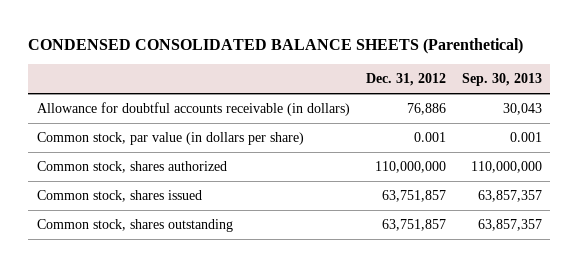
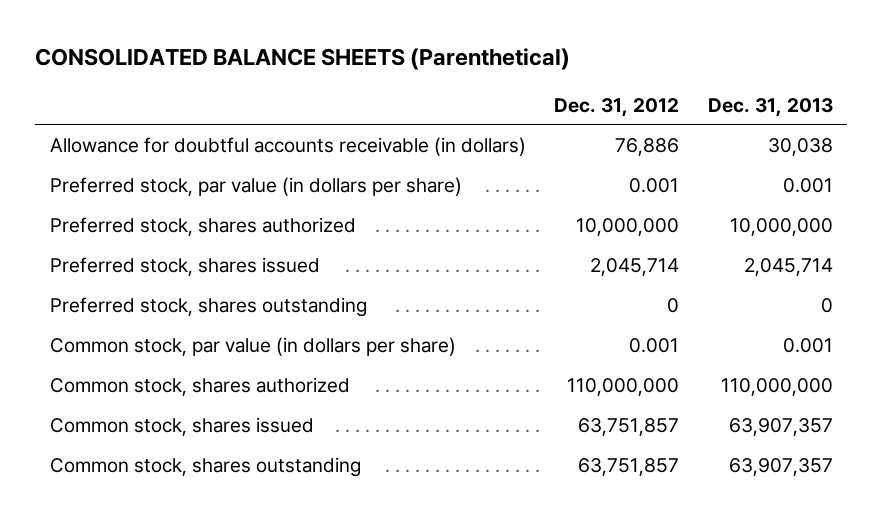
[28,38,524,55] CONDENSED CONSOLIDATED BALANCE SHEETS (Parenthetical) -> [35,48,571,71] CONSOLIDATED BALANCE SHEETS (Parenthetical)
[462,73,543,87] Sep. 30, 2013 -> none
none -> [707,97,833,117] Dec. 31, 2013
none -> [49,176,462,196] Preferred stock, par value (in dollars per share)
none -> [49,216,356,236] Preferred stock, shares authorized
none -> [49,256,320,276] Preferred stock, shares issued
none -> [49,296,367,317] Preferred stock, shares outstanding

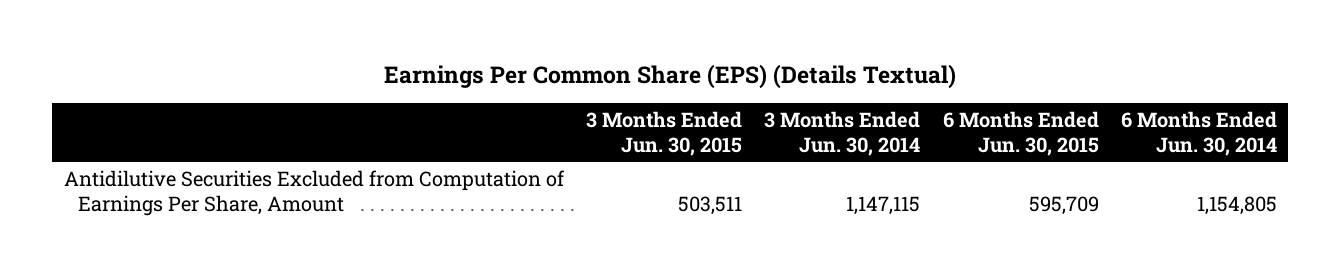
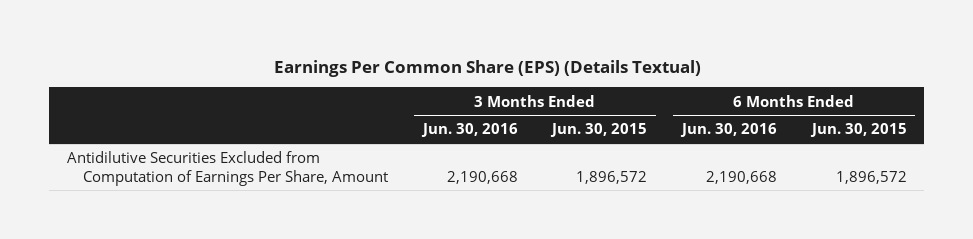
[764,110,921,156] 3 Months Ended Jun. 30, 2014 -> none
[1120,110,1277,156] 6 Months Ended Jun. 30, 2014 -> none
none -> [420,123,518,138] Jun. 30, 2016
none -> [679,123,777,138] Jun. 30, 2016
[677,195,742,215] 503,511 -> [576,170,648,184] 1,896,572
[1028,195,1099,215] 595,709 -> [835,170,907,184] 1,896,572

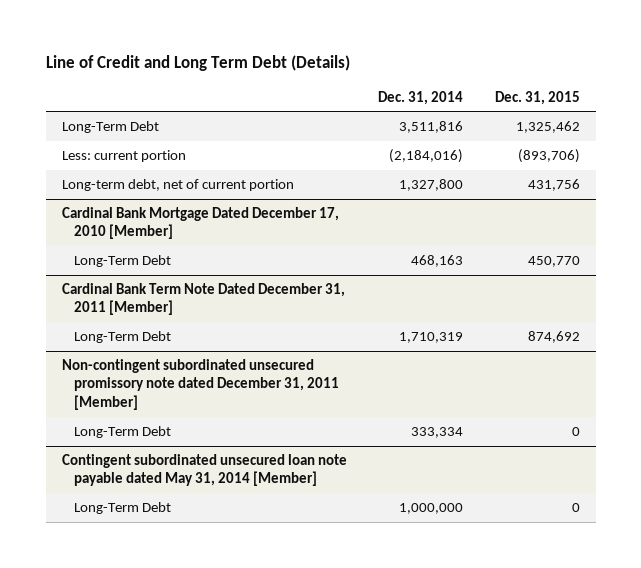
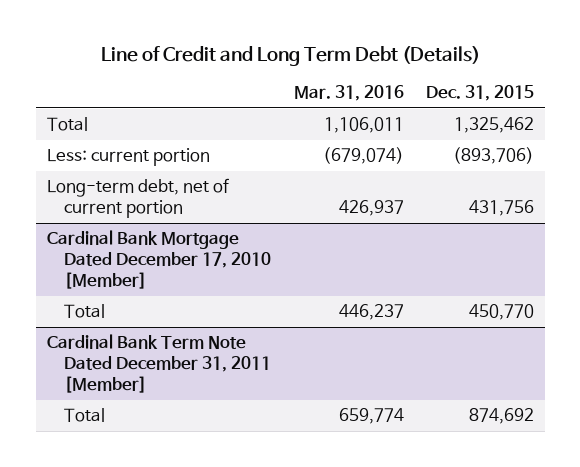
[378,90,464,105] Dec. 31, 2014 -> none
none -> [293,85,404,102] Mar. 31, 2016
[61,121,159,134] Long-Term Debt -> [46,117,88,132] Total
[74,255,172,268] Long-Term Debt -> [64,304,106,319] Total
[61,359,340,410] Non-contingent subordinated unsecured promissory note dated December 31, 2011 [Member] -> none
[74,426,172,439] Long-Term Debt -> none
[61,454,347,487] Contingent subordinated unsecured loan note payable dated May 31, 2014 [Member] -> none
[74,502,172,515] Long-Term Debt -> none
[74,331,172,344] Long-Term Debt -> [64,408,106,423] Total

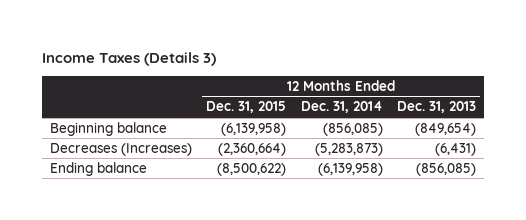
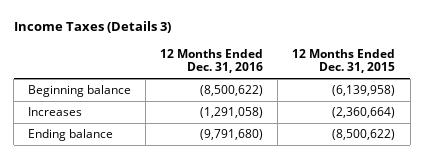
[300,101,383,114] Dec. 31, 2014 -> none
[397,101,477,114] Dec. 31, 2013 -> none
none -> [160,48,264,74] 12 Months Ended Dec. 31, 2016
[49,142,192,156] Decreases (Increases) -> [28,106,83,116] Increases

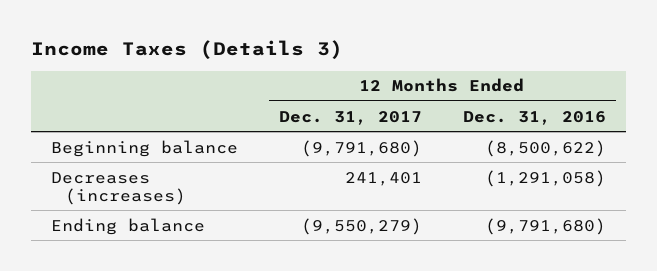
[292,48,396,74] 12 Months Ended Dec. 31, 2015 -> none
none -> [279,110,423,125] Dec. 31, 2017
[28,106,83,116] Increases -> [51,171,187,205] Decreases (increases)

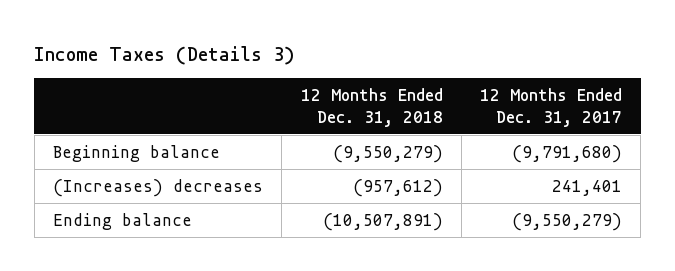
[462,110,606,125] Dec. 31, 2016 -> none
none -> [300,87,443,128] 12 Months Ended Dec. 31, 2018
[51,171,187,205] Decreases (increases) -> [53,178,264,197] (Increases) decreases

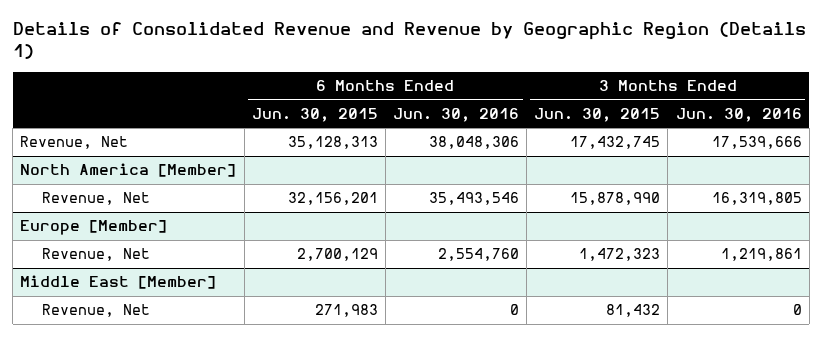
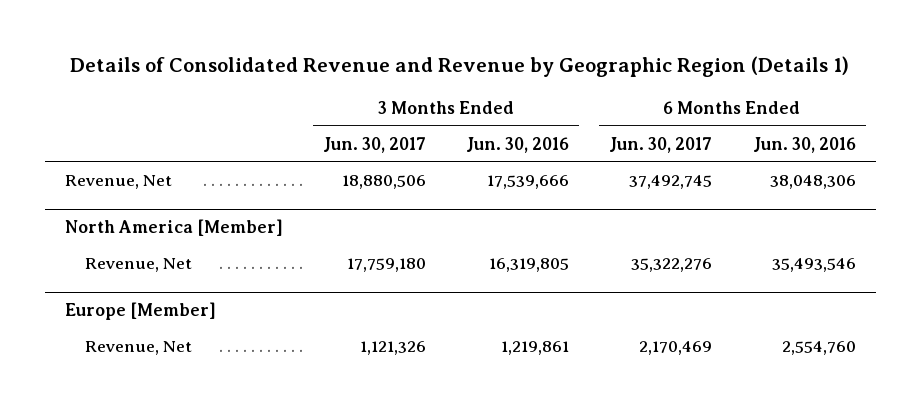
[251,107,378,122] Jun. 30, 2015 -> none
[534,107,661,122] Jun. 30, 2015 -> none
none -> [323,136,427,153] Jun. 30, 2017
none -> [609,136,713,153] Jun. 30, 2017
[20,275,217,290] Middle East [Member] -> none
[42,304,151,318] Revenue, Net -> none

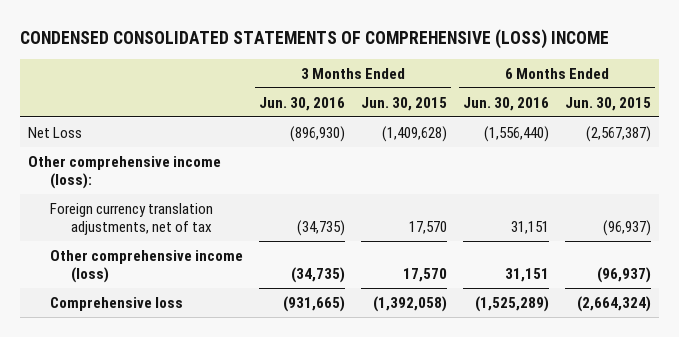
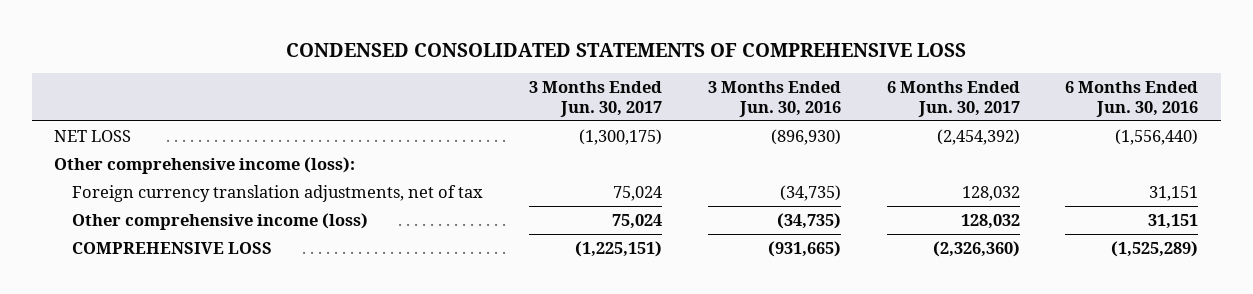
[20,28,610,49] CONDENSED CONSOLIDATED STATEMENTS OF COMPREHENSIVE (LOSS) INCOME -> [286,42,967,57] CONDENSED CONSOLIDATED STATEMENTS OF COMPREHENSIVE LOSS
[360,96,447,111] Jun. 30, 2015 -> none
[564,96,651,111] Jun. 30, 2015 -> none
none -> [528,80,662,118] 3 Months Ended Jun. 30, 2017
none -> [886,80,1020,118] 6 Months Ended Jun. 30, 2017
[28,126,83,138] Net Loss -> [54,129,132,142] NET LOSS
[49,296,183,311] Comprehensive loss -> [72,241,273,254] COMPREHENSIVE LOSS

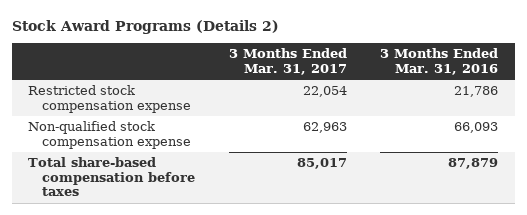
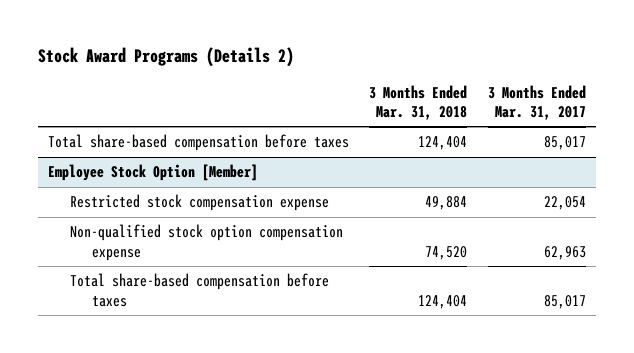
[380,48,499,75] 3 Months Ended Mar. 31, 2016 -> none
none -> [369,84,468,121] 3 Months Ended Mar. 31, 2018
none -> [47,134,349,152] Total share-based compensation before taxes
none -> [47,164,258,182] Employee Stock Option [Member]
[28,121,192,149] Non-qualified stock compensation expense -> [70,224,344,261] Non-qualified stock option compensation expense

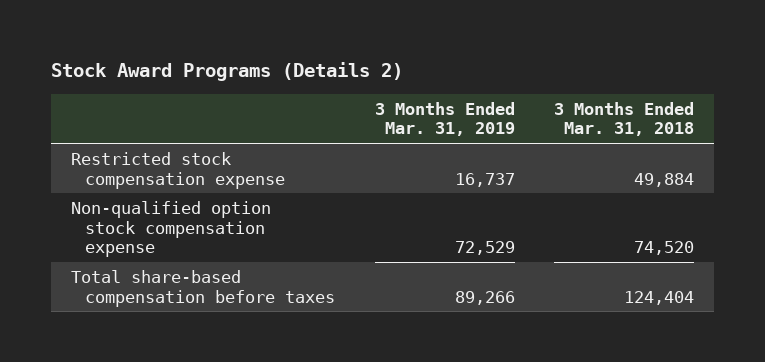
[487,84,586,121] 3 Months Ended Mar. 31, 2017 -> none
none -> [374,101,515,137] 3 Months Ended Mar. 31, 2019
[47,134,349,152] Total share-based compensation before taxes -> none
[47,164,258,182] Employee Stock Option [Member] -> none
[70,224,344,261] Non-qualified stock option compensation expense -> [70,200,271,258] Non-qualified option stock compensation expense

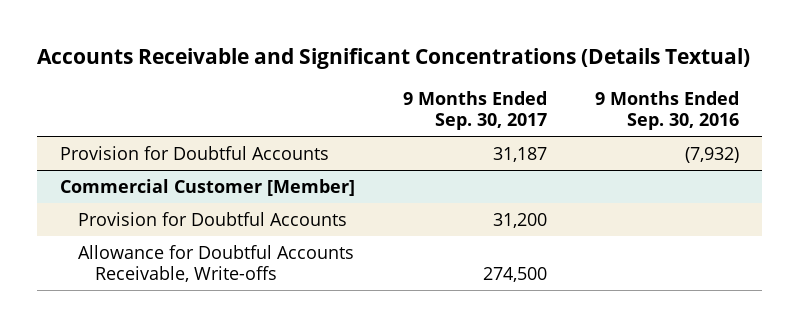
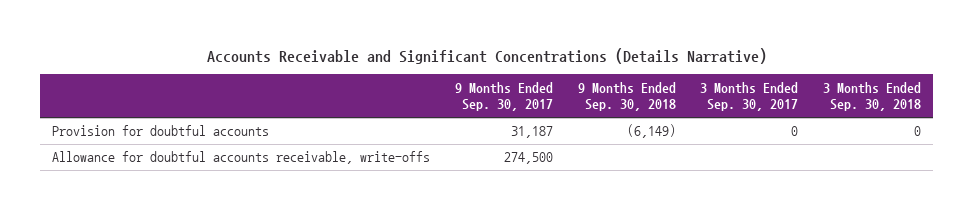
[36,48,750,70] Accounts Receivable and Significant Concentrations (Details Textual) -> [206,47,767,64] Accounts Receivable and Significant Concentrations (Details Narrative)
[594,90,739,130] 9 Months Ended Sep. 30, 2016 -> none
none -> [577,81,676,112] 9 Months Ended Sep. 30, 2018
none -> [700,81,799,112] 3 Months Ended Sep. 30, 2017
none -> [823,81,922,112] 3 Months Ended Sep. 30, 2018
[60,178,356,196] Commercial Customer [Member] -> none
[77,211,347,226] Provision for Doubtful Accounts -> none
[60,145,330,160] Provision for Doubtful Accounts -> [52,125,270,137] Provision for doubtful accounts
[77,244,354,283] Allowance for Doubtful Accounts Receivable, Write-offs -> [52,151,431,165] Allowance for doubtful accounts receivable, write-offs

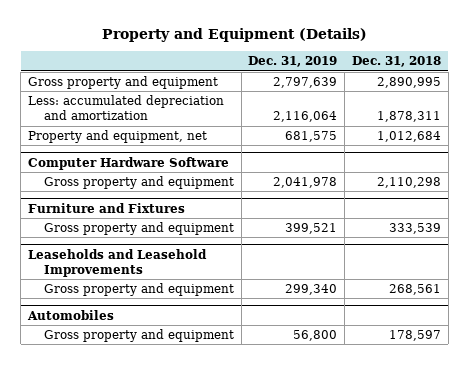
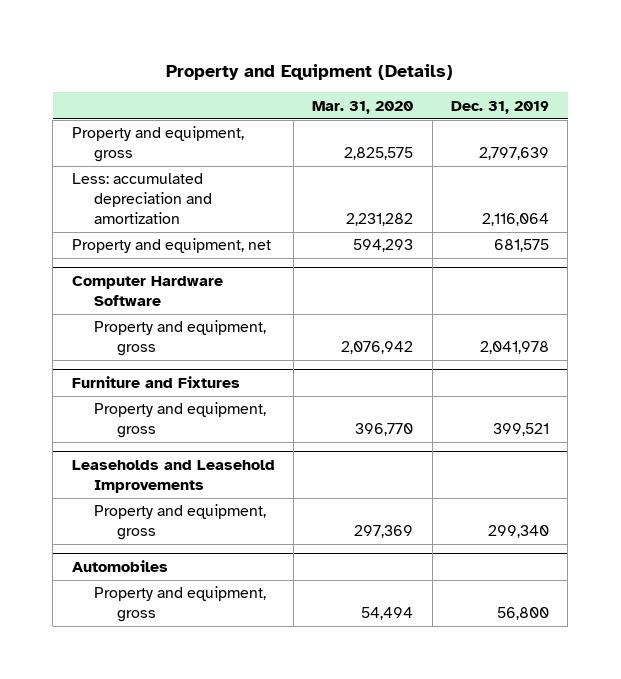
[352,56,442,68] Dec. 31, 2018 -> none
none -> [312,100,414,114] Mar. 31, 2020
[28,76,219,90] Gross property and equipment -> [71,126,244,163] Property and equipment, gross
[43,176,234,190] Gross property and equipment -> [94,320,267,357] Property and equipment, gross
[43,222,234,236] Gross property and equipment -> [94,402,267,439] Property and equipment, gross
[43,283,234,297] Gross property and equipment -> [94,504,267,541] Property and equipment, gross
[43,329,234,343] Gross property and equipment -> [94,586,267,623] Property and equipment, gross

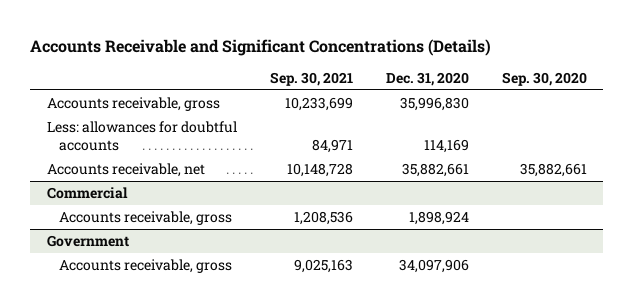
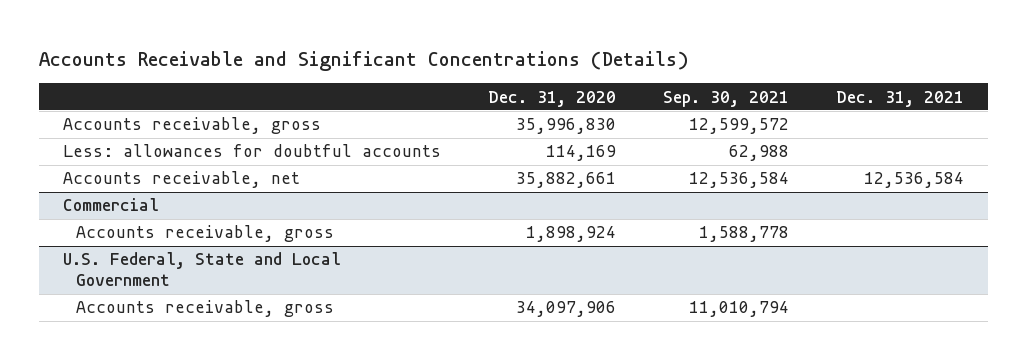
[501,71,587,86] Sep. 30, 2020 -> none
none -> [836,90,965,107] Dec. 31, 2021
[284,96,353,111] 10,233,699 -> [689,118,790,135] 12,599,572
[311,138,353,153] 84,971 -> [729,145,790,162] 62,988
[286,162,353,177] 10,148,728 -> [689,172,790,189] 12,536,584
[293,210,353,225] 1,208,536 -> [699,226,790,243] 1,588,778
[46,234,129,247] Government -> [62,252,341,287] U.S. Federal, State and Local Government
[293,258,353,273] 9,025,163 -> [689,301,790,318] 11,010,794

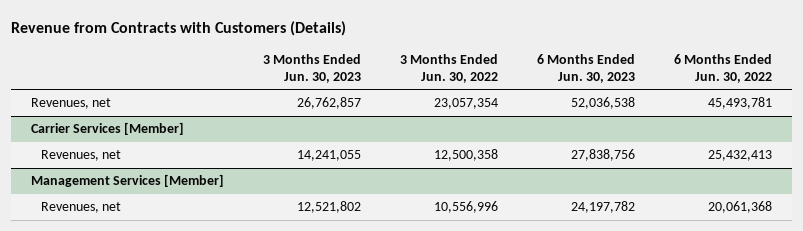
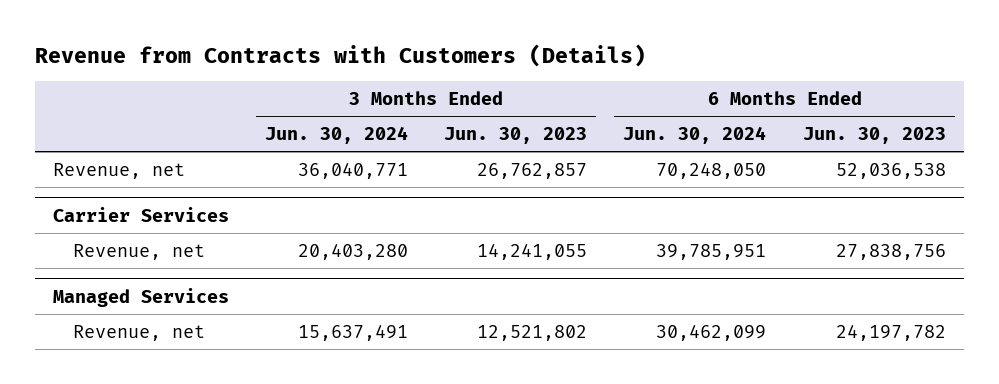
[400,54,499,83] 3 Months Ended Jun. 30, 2022 -> none
[674,54,773,83] 6 Months Ended Jun. 30, 2022 -> none
none -> [265,126,409,145] Jun. 30, 2024
none -> [623,126,767,145] Jun. 30, 2024
[30,174,224,188] Management Services [Member] -> none
[30,98,111,110] Revenues, net -> [52,162,185,179] Revenue, net
[30,122,184,136] Carrier Services [Member] -> [52,206,229,222] Carrier Services
[41,150,122,162] Revenues, net -> [72,243,205,260] Revenue, net
none -> [52,287,229,307] Managed Services
[41,202,122,214] Revenues, net -> [72,324,205,341] Revenue, net

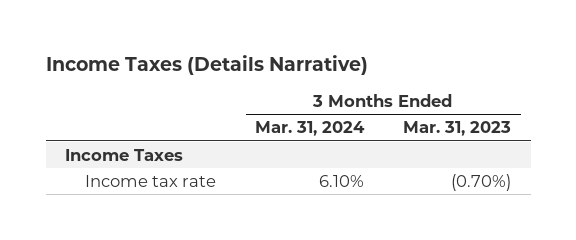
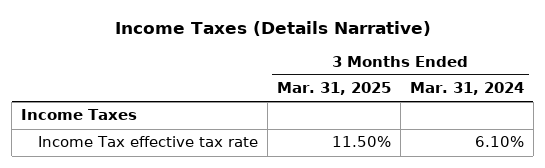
[403,121,512,137] Mar. 31, 2023 -> none
none -> [276,82,391,96] Mar. 31, 2025
[85,175,217,188] Income tax rate -> [38,136,259,148] Income Tax effective tax rate

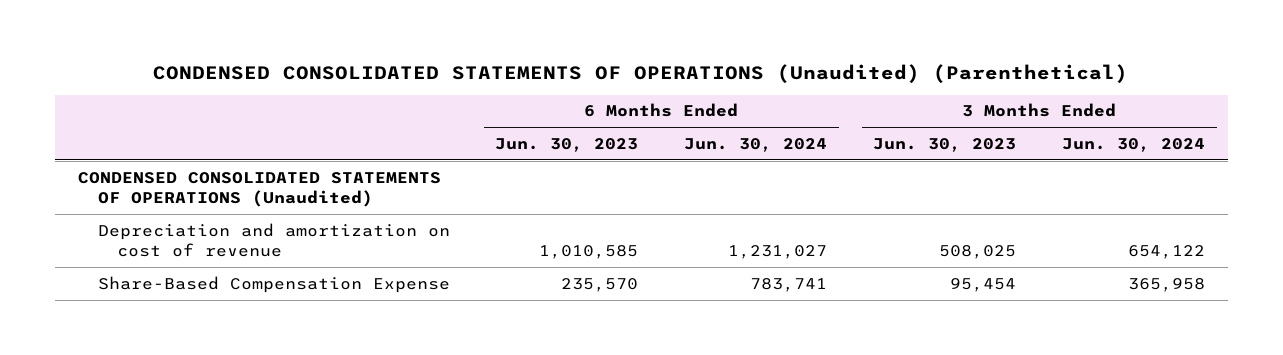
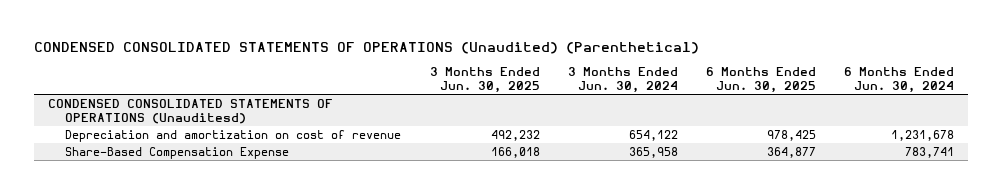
[495,138,639,153] Jun. 30, 2023 -> none
[873,138,1017,153] Jun. 30, 2023 -> none
none -> [429,67,540,93] 3 Months Ended Jun. 30, 2025
none -> [705,67,816,93] 6 Months Ended Jun. 30, 2025
[77,171,441,207] CONDENSED CONSOLIDATED STATEMENTS OF OPERATIONS (Unaudited) -> [48,98,334,124] CONDENSED CONSOLIDATED STATEMENTS OF OPERATIONS (Unauditesd)
[728,244,828,259] 1,231,027 -> [890,129,954,141] 1,231,678

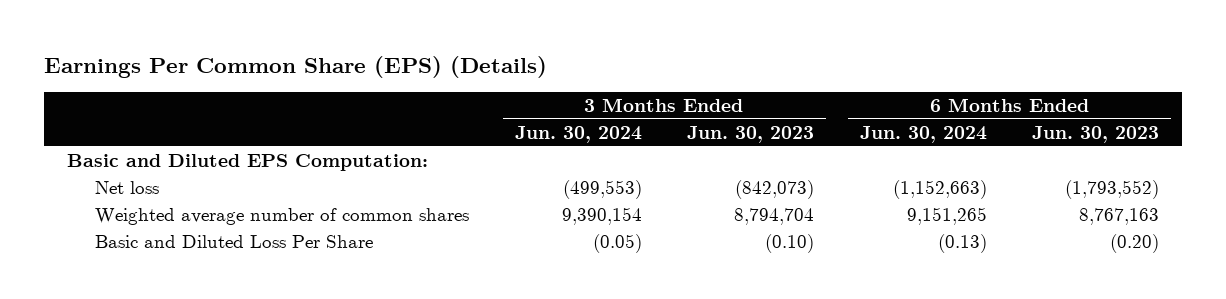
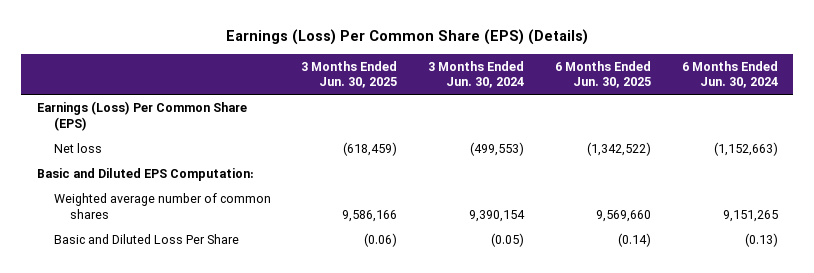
[44,56,548,79] Earnings Per Common Share (EPS) (Details) -> [226,28,589,45] Earnings (Loss) Per Common Share (EPS) (Details)
[687,125,815,143] Jun. 30, 2023 -> none
[1032,125,1160,143] Jun. 30, 2023 -> none
none -> [301,60,398,89] 3 Months Ended Jun. 30, 2025
none -> [554,60,651,89] 6 Months Ended Jun. 30, 2025
none -> [36,100,247,131] Earnings (Loss) Per Common Share (EPS)
[67,153,429,171] Basic and Diluted EPS Computation: -> [36,167,254,181] Basic and Diluted EPS Computation:

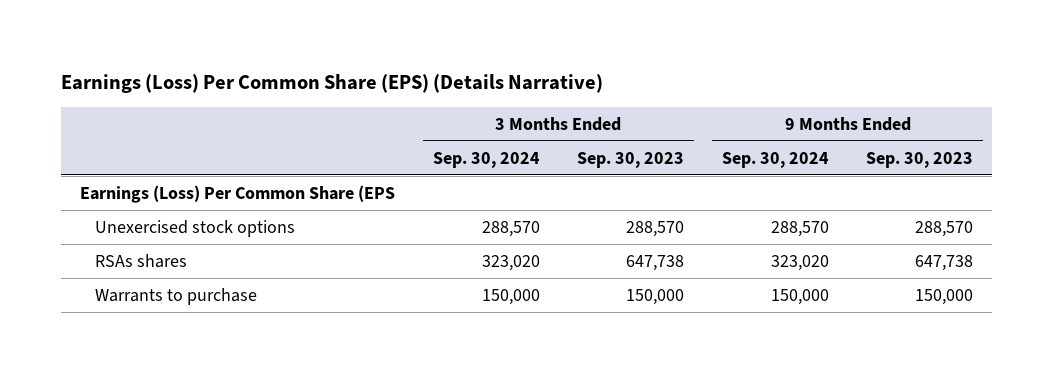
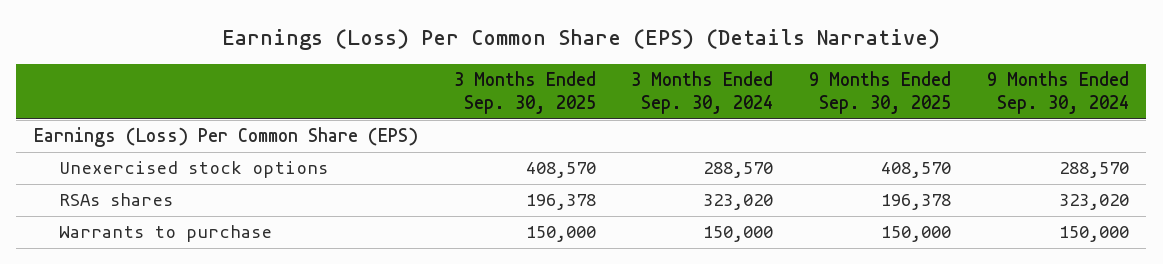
[577,151,685,168] Sep. 30, 2023 -> none
[866,151,974,168] Sep. 30, 2023 -> none
none -> [453,71,596,114] 3 Months Ended Sep. 30, 2025
none -> [809,71,952,114] 9 Months Ended Sep. 30, 2025
[80,184,396,203] Earnings (Loss) Per Common Share (EPS -> [34,127,419,148] Earnings (Loss) Per Common Share (EPS)

